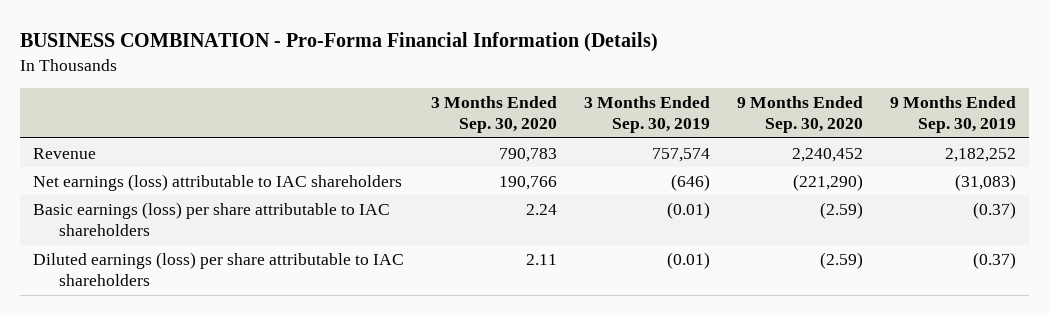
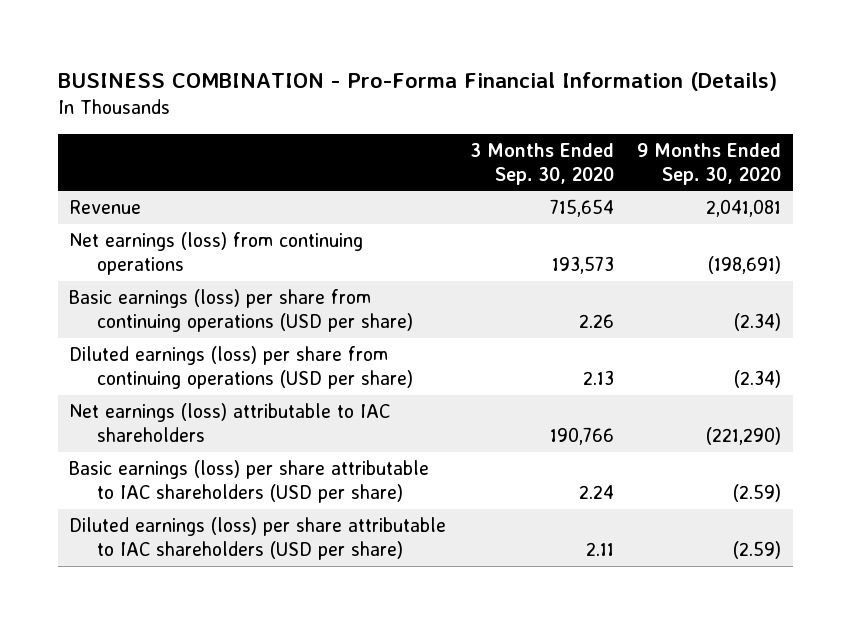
[583,95,710,134] 3 Months Ended Sep. 30, 2019 -> none
[889,95,1016,134] 9 Months Ended Sep. 30, 2019 -> none
[499,147,558,162] 790,783 -> [549,199,614,218] 715,654
[791,147,863,162] 2,240,452 -> [706,199,782,218] 2,041,081
none -> [69,232,364,275] Net earnings (loss) from continuing operations
none -> [69,289,413,332] Basic earnings (loss) per share from continuing operations (USD per share)
none -> [69,346,413,389] Diluted earnings (loss) per share from continuing operations (USD per share)
[33,201,391,237] Basic earnings (loss) per share attributable to IAC shareholders -> [69,460,430,503] Basic earnings (loss) per share attributable to IAC shareholders (USD per share)
[33,251,405,287] Diluted earnings (loss) per share attributable to IAC shareholders -> [69,517,447,560] Diluted earnings (loss) per share attributable to IAC shareholders (USD per share)

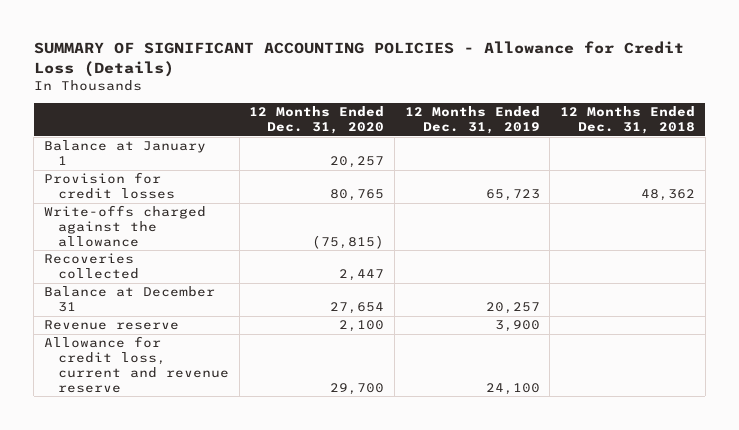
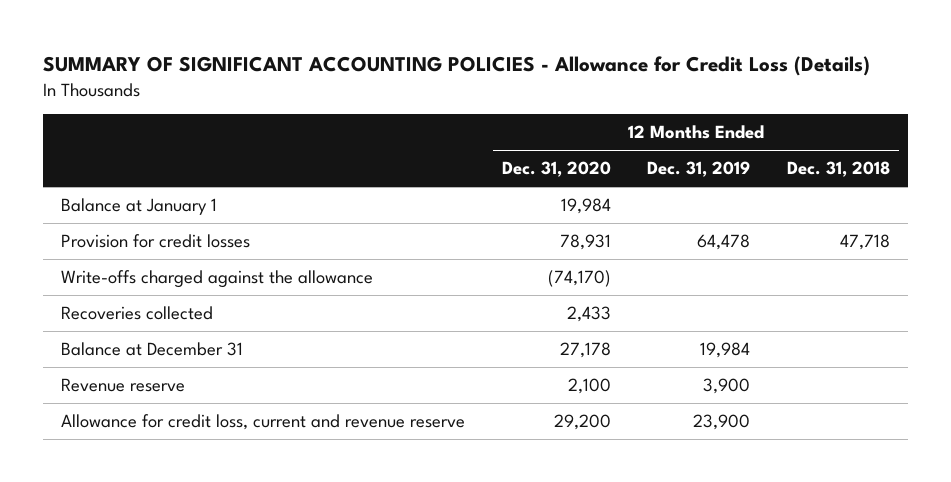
[330,156,385,169] 20,257 -> [560,198,611,215] 19,984
[330,189,385,202] 80,765 -> [559,234,611,251] 78,931
[485,189,540,202] 65,723 -> [697,234,751,251] 64,478
[641,189,696,202] 48,362 -> [839,234,890,251] 47,718
[312,234,385,249] (75,815) -> [547,270,611,288] (74,170)
[339,269,385,282] 2,447 -> [566,306,611,323] 2,433
[330,302,385,315] 27,654 -> [559,342,611,359] 27,178
[485,302,540,315] 20,257 -> [700,342,751,359] 19,984
[330,382,385,395] 29,700 -> [553,414,611,431] 29,200
[485,382,540,395] 24,100 -> [693,414,751,431] 23,900

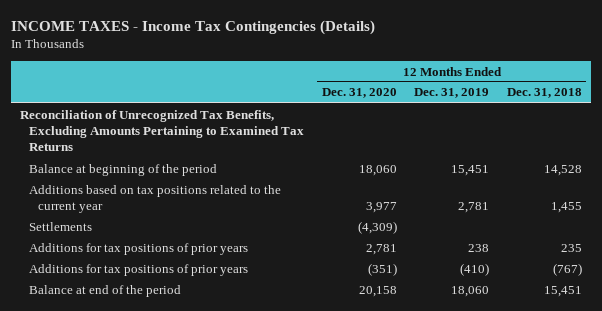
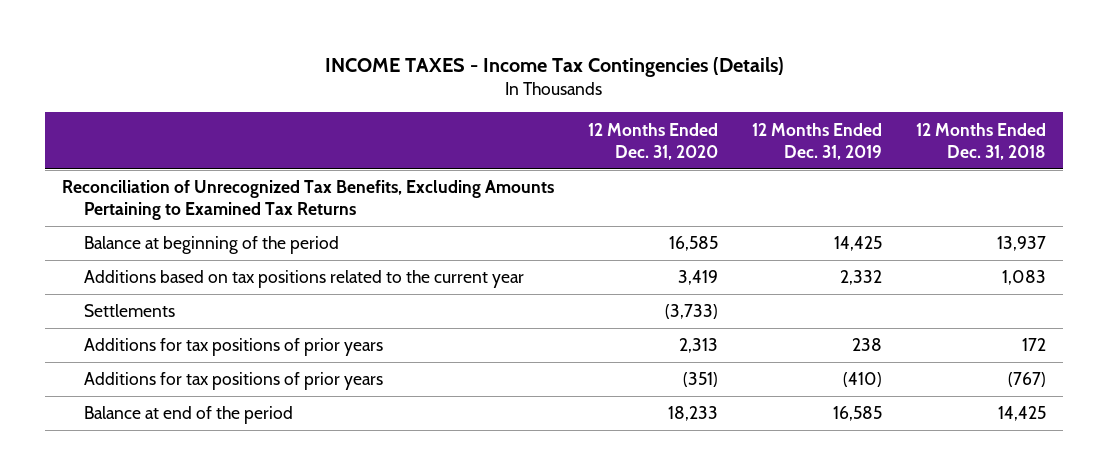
[358,164,397,176] 18,060 -> [668,236,718,252] 16,585
[451,164,490,176] 15,451 -> [833,236,882,252] 14,425
[543,164,582,176] 14,528 -> [997,236,1047,252] 13,937
[365,201,397,213] 3,977 -> [677,270,718,286] 3,419
[458,201,490,213] 2,781 -> [839,270,882,286] 2,332
[550,201,582,213] 1,455 -> [1002,270,1047,286] 1,083
[357,220,397,234] (4,309) -> [664,304,718,320] (3,733)
[365,243,397,255] 2,781 -> [678,338,718,354] 2,313
[560,243,582,252] 235 -> [1022,338,1047,352] 172
[358,285,397,297] 20,158 -> [667,406,718,422] 18,233
[451,285,490,297] 18,060 -> [832,406,882,422] 16,585
[543,285,582,297] 15,451 -> [998,406,1047,422] 14,425

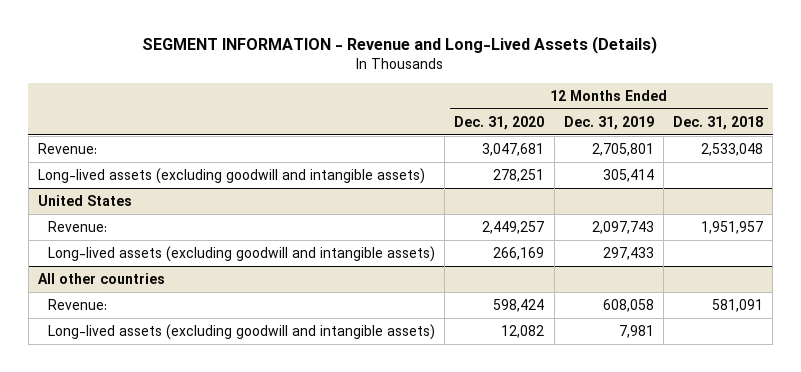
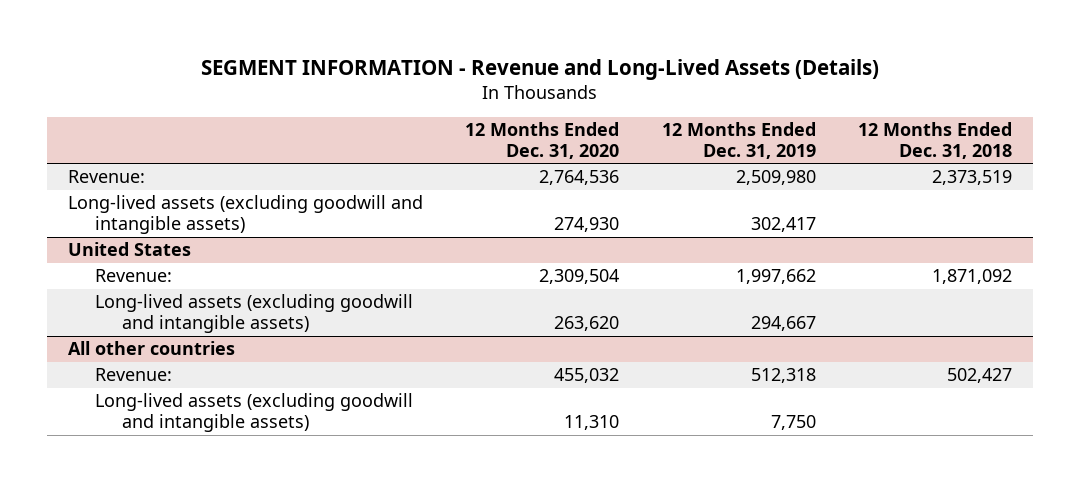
[482,142,545,156] 3,047,681 -> [539,170,620,186] 2,764,536
[591,142,654,156] 2,705,801 -> [735,170,816,186] 2,509,980
[700,142,763,156] 2,533,048 -> [931,170,1012,186] 2,373,519
[493,168,545,182] 278,251 -> [554,217,620,233] 274,930
[602,168,654,182] 305,414 -> [750,217,816,233] 302,417
[482,220,545,234] 2,449,257 -> [539,269,620,285] 2,309,504
[591,220,654,234] 2,097,743 -> [735,269,816,285] 1,997,662
[700,220,763,234] 1,951,957 -> [931,269,1012,285] 1,871,092
[493,246,545,260] 266,169 -> [554,316,620,332] 263,620
[602,246,654,260] 297,433 -> [750,316,816,332] 294,667
[493,298,545,312] 598,424 -> [554,368,620,384] 455,032
[602,298,654,312] 608,058 -> [750,368,816,384] 512,318
[711,298,763,312] 581,091 -> [946,368,1012,384] 502,427
[501,324,545,338] 12,082 -> [564,415,620,431] 11,310
[618,324,654,338] 7,981 -> [770,415,816,431] 7,750

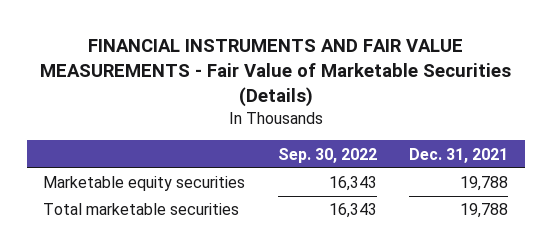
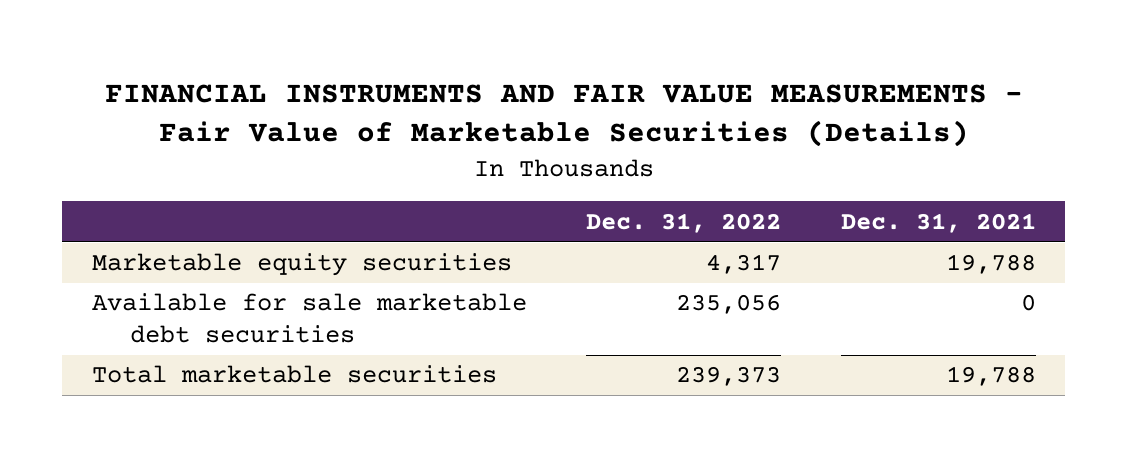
[277,147,377,163] Sep. 30, 2022 -> none
none -> [586,212,782,233] Dec. 31, 2022
none -> [92,293,528,344] Available for sale marketable debt securities

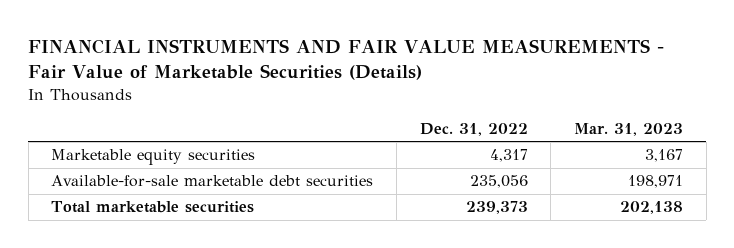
[840,212,1036,233] Dec. 31, 2021 -> none
none -> [573,122,683,136] Mar. 31, 2023
[92,293,528,344] Available for sale marketable debt securities -> [51,175,374,188] Available-for-sale marketable debt securities

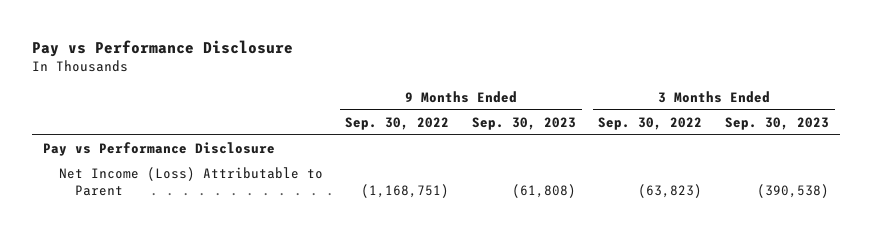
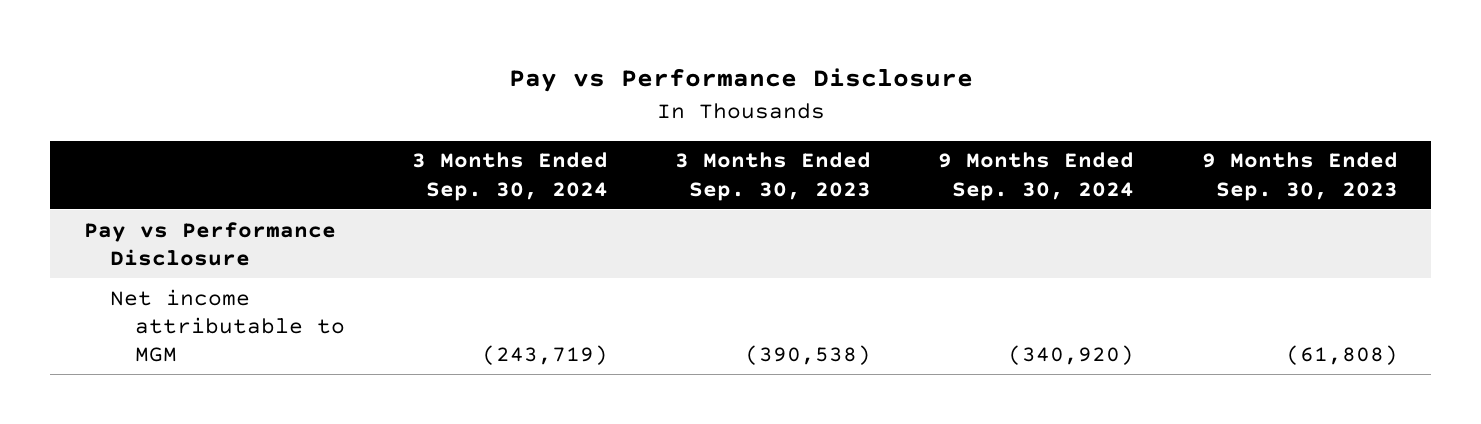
[345,116,450,130] Sep. 30, 2022 -> none
[598,116,703,130] Sep. 30, 2022 -> none
none -> [412,152,609,201] 3 Months Ended Sep. 30, 2024
none -> [938,152,1135,201] 9 Months Ended Sep. 30, 2024
[58,167,323,197] Net Income (Loss) Attributable to Parent -> [109,288,346,363] Net income attributable to MGM

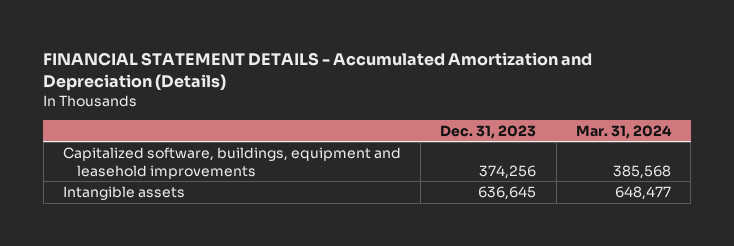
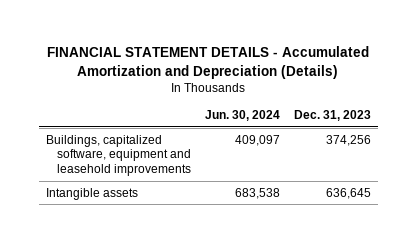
[575,124,672,139] Mar. 31, 2024 -> none
none -> [205,110,281,122] Jun. 30, 2024
[62,147,401,179] Capitalized software, buildings, equipment and leasehold improvements -> [46,134,192,177] Buildings, capitalized software, equipment and leasehold improvements

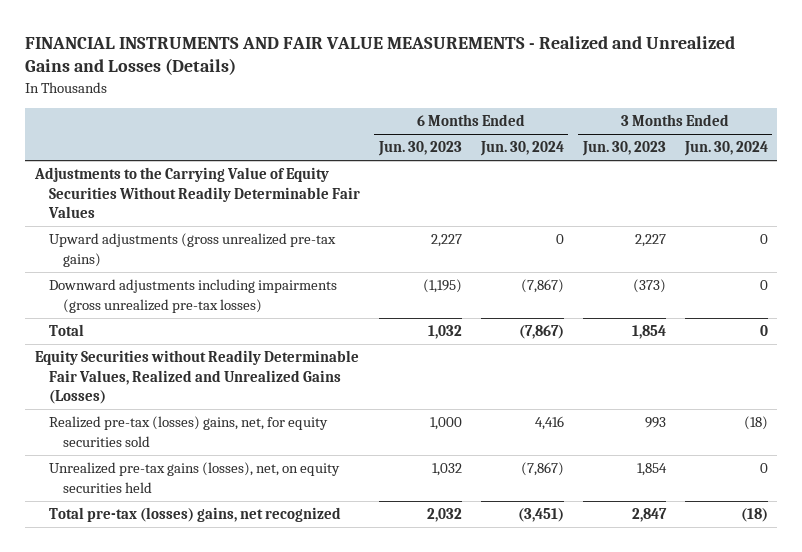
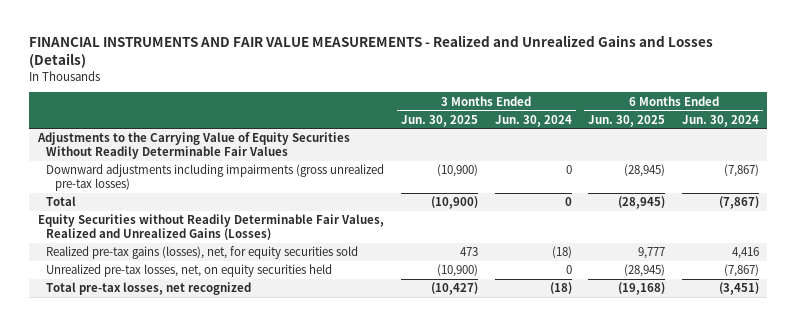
[377,141,462,157] Jun. 30, 2023 -> none
[581,141,666,157] Jun. 30, 2023 -> none
none -> [400,114,478,127] Jun. 30, 2025
none -> [588,114,666,127] Jun. 30, 2025
[48,233,336,267] Upward adjustments (gross unrealized pre-tax gains) -> none
[48,416,328,447] Realized pre-tax (losses) gains, net, for equity securities sold -> [46,246,359,260] Realized pre-tax gains (losses), net, for equity securities sold
[48,462,340,493] Unrealized pre-tax gains (losses), net, on equity securities held -> [46,264,333,278] Unrealized pre-tax losses, net, on equity securities held
[48,507,341,523] Total pre-tax (losses) gains, net recognized -> [46,282,252,296] Total pre-tax losses, net recognized

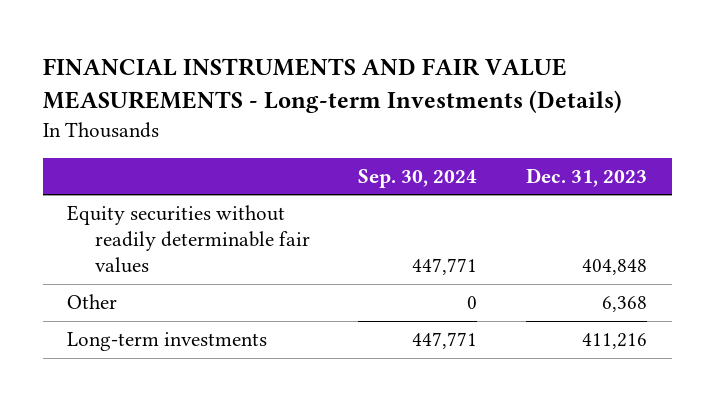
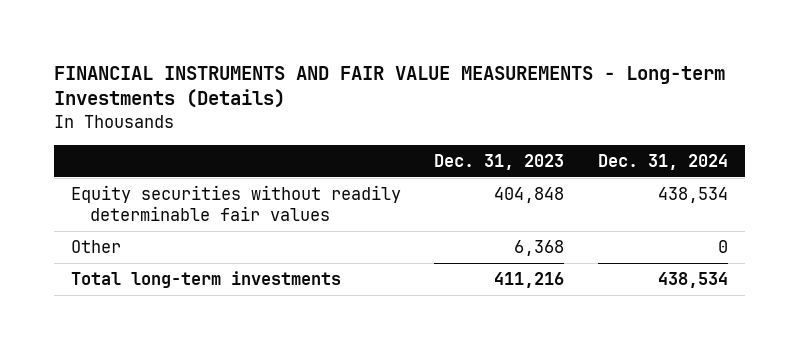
[358,168,478,188] Sep. 30, 2024 -> none
none -> [598,153,729,170] Dec. 31, 2024
[66,332,267,352] Long-term investments -> [70,271,341,289] Total long-term investments

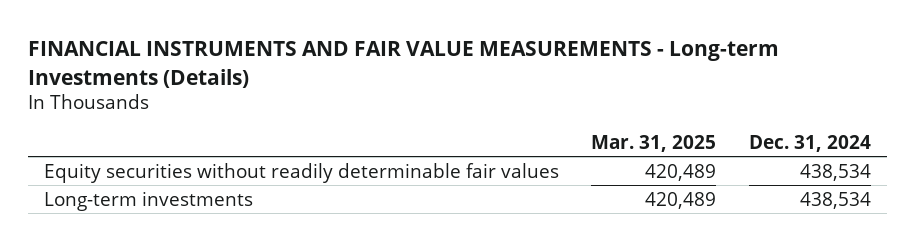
[434,153,565,170] Dec. 31, 2023 -> none
none -> [591,134,717,152] Mar. 31, 2025
[70,240,121,254] Other -> none
[70,271,341,289] Total long-term investments -> [44,190,254,211] Long-term investments

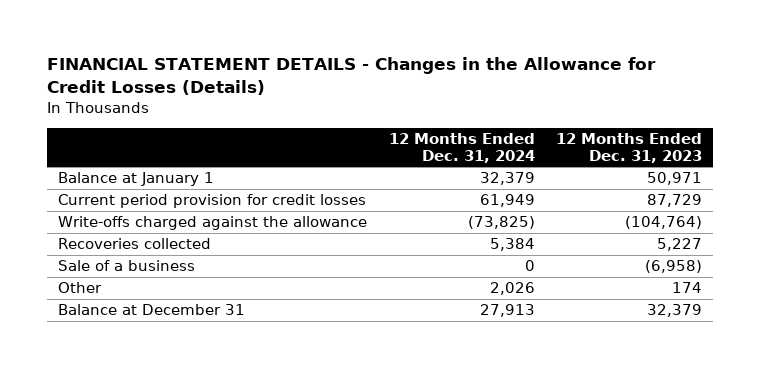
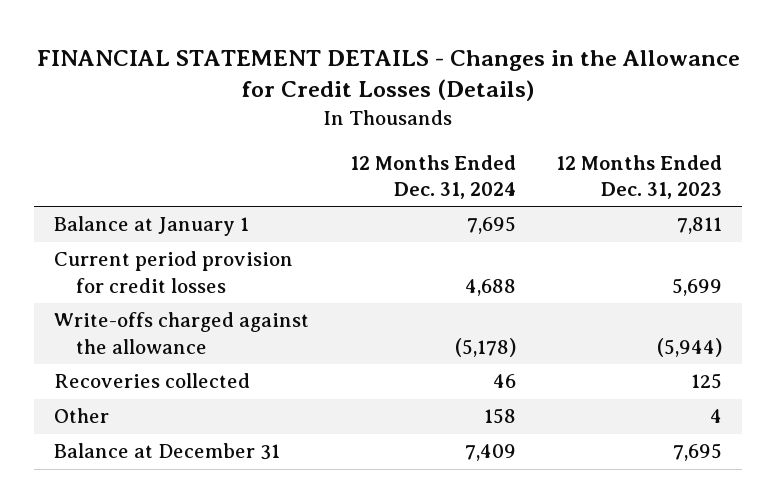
[58,260,196,272] Sale of a business -> none
[479,172,535,186] 32,379 -> [466,216,516,235] 7,695
[647,172,703,186] 50,971 -> [677,217,723,235] 7,811
[479,194,535,208] 61,949 -> [464,278,516,296] 4,688
[647,194,703,208] 87,729 -> [672,277,723,296] 5,699
[467,216,535,230] (73,825) -> [454,337,516,357] (5,178)
[625,216,703,230] (104,764) -> [657,337,723,357] (5,944)
[489,238,535,252] 5,384 -> [492,374,516,389] 46
[657,238,703,252] 5,227 -> [691,373,723,390] 125
[489,282,535,296] 2,026 -> [483,408,516,425] 158
[672,282,703,294] 174 -> [710,409,723,424] 4
[479,304,535,318] 27,913 -> [464,444,516,462] 7,409
[647,304,703,318] 32,379 -> [673,443,723,462] 7,695

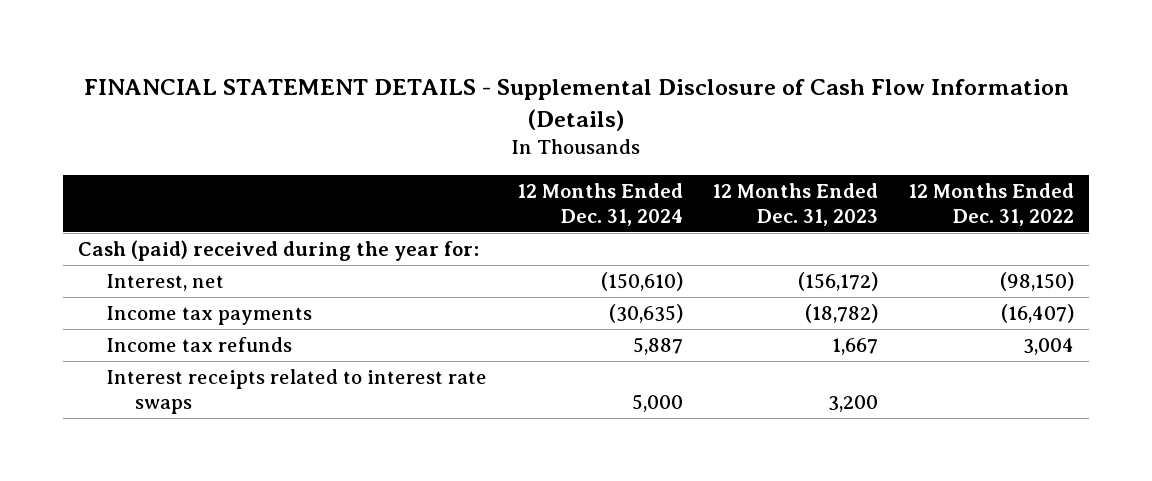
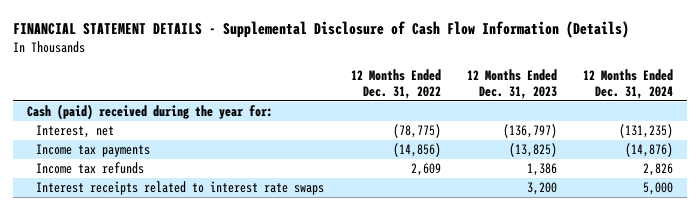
[600,272,683,292] (150,610) -> [619,124,674,139] (131,235)
[798,272,879,292] (156,172) -> [502,124,557,139] (136,797)
[1000,272,1075,292] (98,150) -> [392,124,441,139] (78,775)
[608,304,683,324] (30,635) -> [625,143,674,158] (14,876)
[805,304,879,324] (18,782) -> [508,143,557,158] (13,825)
[1001,304,1075,324] (16,407) -> [392,143,441,158] (14,856)
[632,337,683,356] 5,887 -> [643,163,674,177] 2,826
[832,338,879,356] 1,667 -> [526,163,557,177] 1,386
[1023,338,1075,356] 3,004 -> [410,163,441,177] 2,609

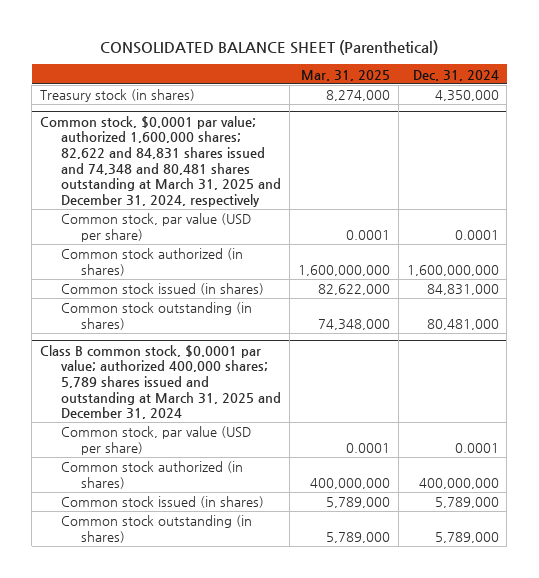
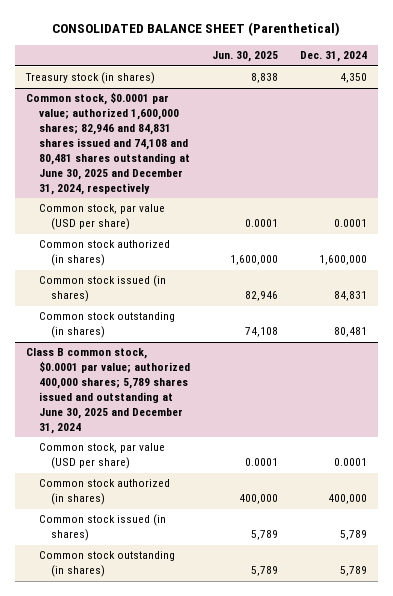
[300,69,390,81] Mar. 31, 2025 -> none
none -> [211,51,278,63] Jun. 30, 2025
[434,90,499,102] 4,350,000 -> [339,73,367,84] 4,350
[40,115,281,207] Common stock, $0.0001 par value; authorized 1,600,000 shares; 82,622 and 84,831 shares issued and 74,348 and 80,481 shares outstanding at March 31, 2025 and December 31, 2024, respectively -> [26,92,190,196] Common stock, $0.0001 par value; authorized 1,600,000 shares; 82,946 and 84,831 shares issued and 74,108 and 80,481 shares outstanding at June 30, 2025 and December 31, 2024, respectively
[406,264,499,276] 1,600,000,000 -> [318,255,367,266] 1,600,000
[426,284,499,296] 84,831,000 -> [333,291,367,302] 84,831
[426,318,499,330] 80,481,000 -> [333,327,367,338] 80,481
[40,344,281,420] Class B common stock, $0.0001 par value; authorized 400,000 shares; 5,789 shares issued and outstanding at March 31, 2025 and December 31, 2024 -> [26,348,190,435] Class B common stock, $0.0001 par value; authorized 400,000 shares; 5,789 shares issued and outstanding at June 30, 2025 and December 31, 2024
[418,477,499,489] 400,000,000 -> [327,494,367,505] 400,000
[434,497,499,509] 5,789,000 -> [339,530,367,541] 5,789
[434,531,499,543] 5,789,000 -> [339,566,367,577] 5,789

